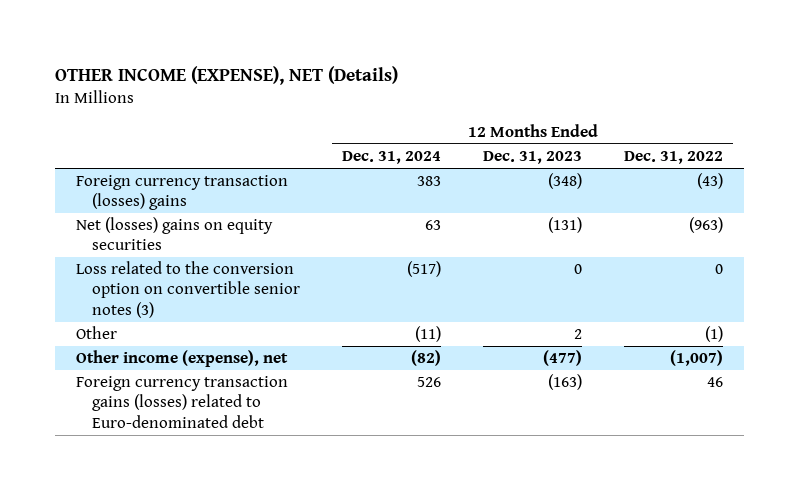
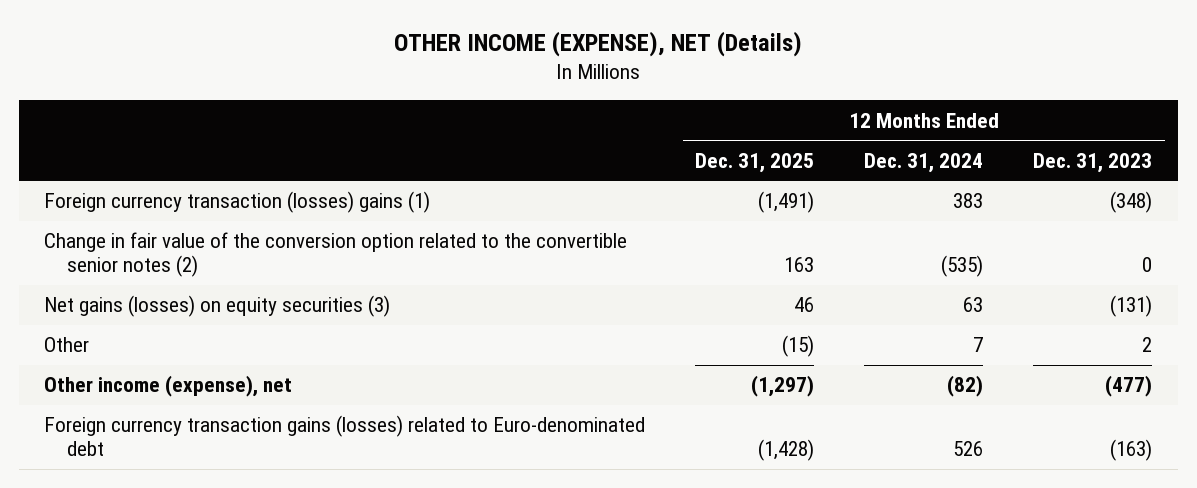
[623,151,723,165] Dec. 31, 2022 -> none
none -> [695,152,815,173] Dec. 31, 2025
[76,261,301,318] Loss related to the conversion option on convertible senior notes (3) -> none
[76,175,289,211] Foreign currency transaction (losses) gains -> [44,191,431,214] Foreign currency transaction (losses) gains (1)
none -> [44,232,628,278] Change in fair value of the conversion option related to the convertible senior notes (2)
[76,217,274,251] Net (losses) gains on equity securities -> [44,295,391,318] Net gains (losses) on equity securities (3)
[415,326,442,343] (11) -> [973,337,984,353] 7

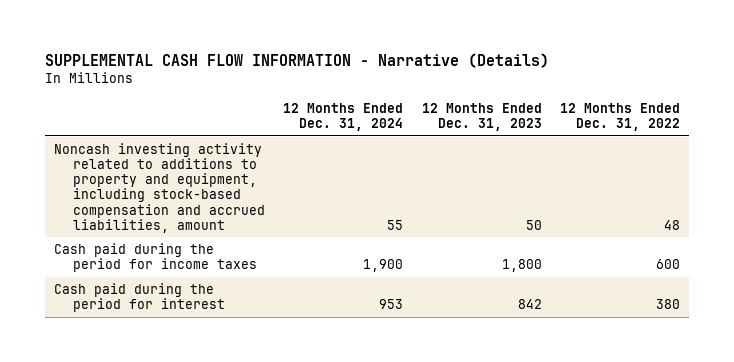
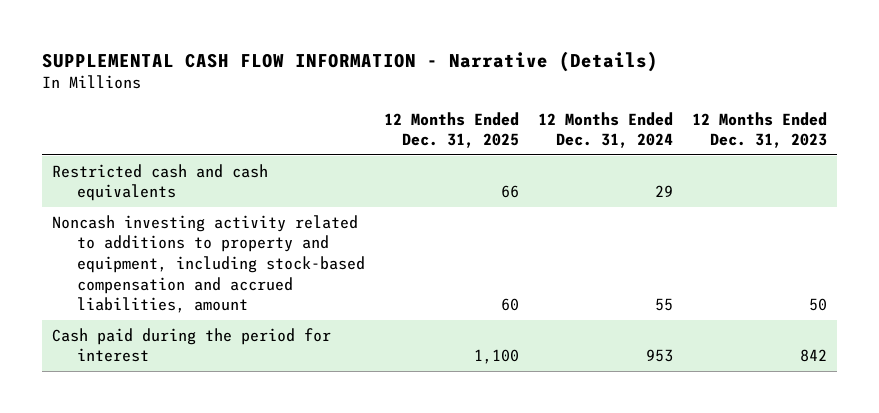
[559,103,680,132] 12 Months Ended Dec. 31, 2022 -> none
none -> [384,111,520,149] 12 Months Ended Dec. 31, 2025
none -> [51,163,268,202] Restricted cash and cash equivalents
[54,242,258,273] Cash paid during the period for income taxes -> none

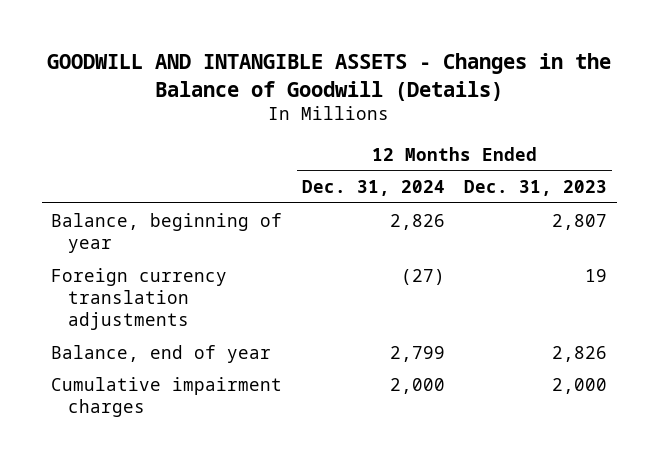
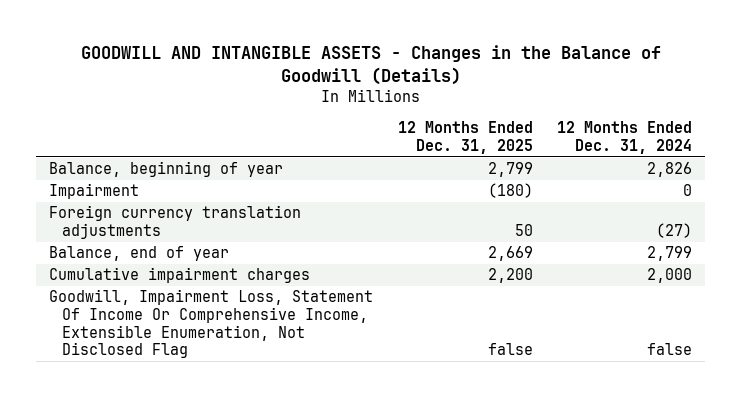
[464,179,608,196] Dec. 31, 2023 -> none
none -> [397,121,533,155] 12 Months Ended Dec. 31, 2025
none -> [48,183,139,200] Impairment
none -> [48,289,373,359] Goodwill, Impairment Loss, Statement Of Income Or Comprehensive Income, Extensible Enumeration, Not Disclosed Flag

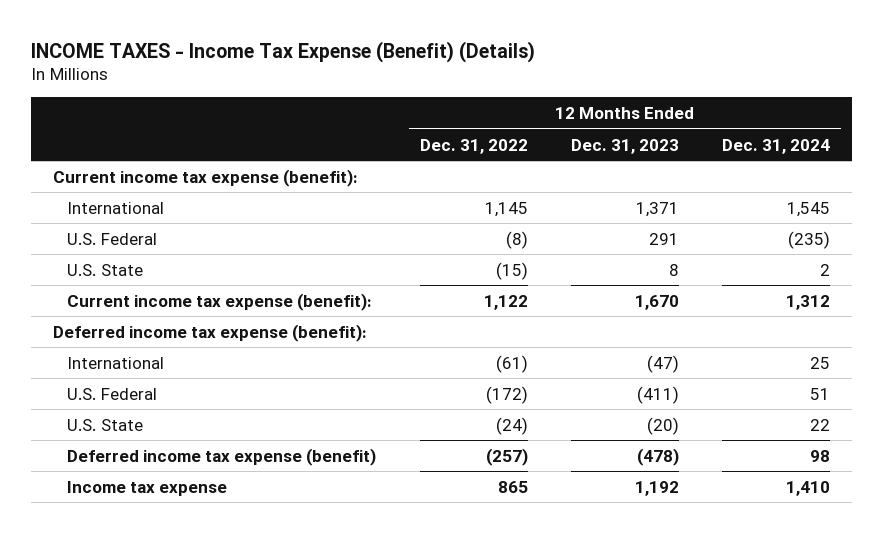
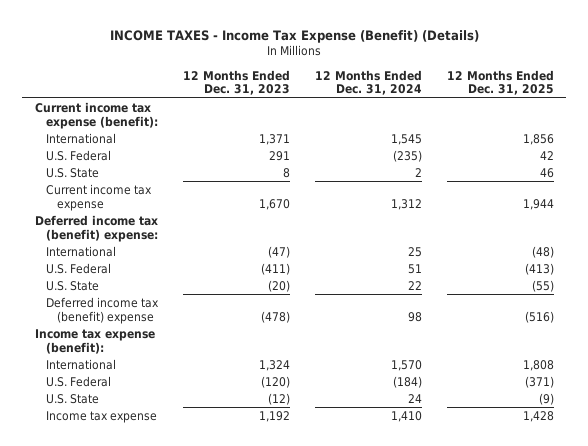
[419,138,528,154] Dec. 31, 2022 -> none
none -> [446,69,554,96] 12 Months Ended Dec. 31, 2025
[67,292,373,311] Current income tax expense (benefit): -> [45,183,152,211] Current income tax expense
[52,323,367,342] Deferred income tax expense (benefit): -> [34,214,158,242] Deferred income tax (benefit) expense:
[67,447,377,466] Deferred income tax expense (benefit) -> [45,296,159,324] Deferred income tax (benefit) expense
none -> [34,328,155,354] Income tax expense (benefit):
none -> [45,358,116,370] International
none -> [45,375,111,387] U.S. Federal
none -> [45,393,99,404] U.S. State

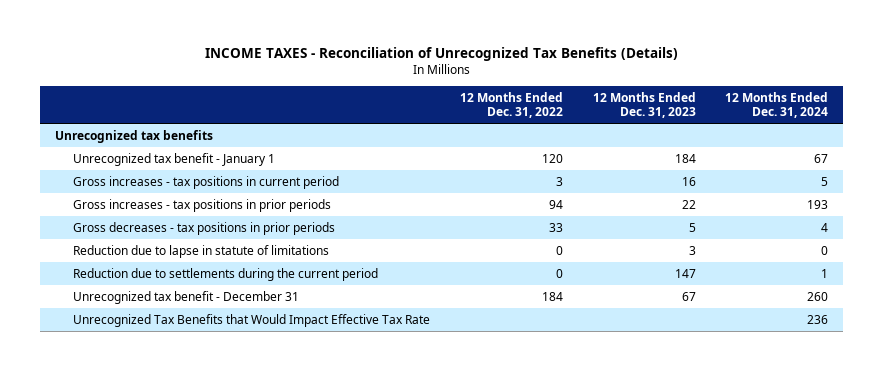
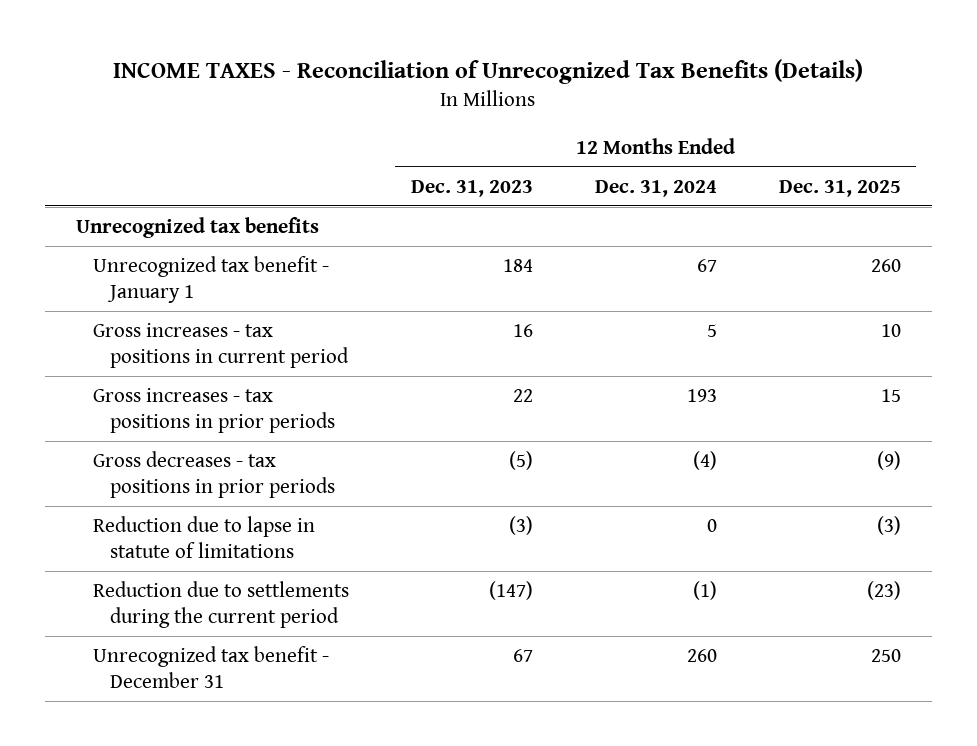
[459,91,563,118] 12 Months Ended Dec. 31, 2022 -> none
none -> [778,179,901,197] Dec. 31, 2025
[688,222,696,232] 5 -> [508,451,533,471] (5)
[821,222,829,232] 4 -> [692,451,717,471] (4)
[688,245,696,255] 3 -> [508,516,533,536] (3)
[674,268,696,278] 147 -> [488,581,533,601] (147)
[821,268,829,278] 1 -> [692,581,717,601] (1)
[72,313,430,327] Unrecognized Tax Benefits that Would Impact Effective Tax Rate -> none

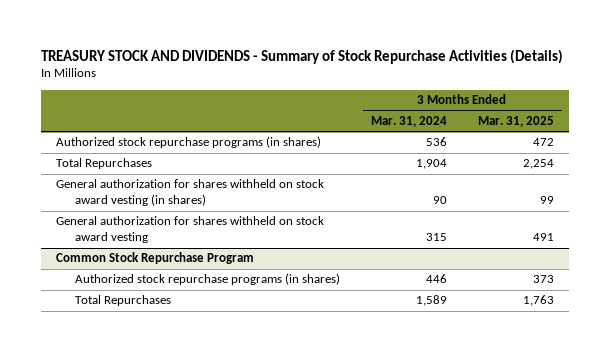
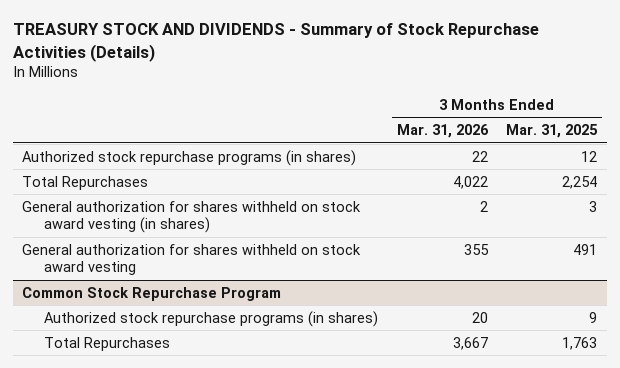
[371,116,448,128] Mar. 31, 2024 -> none
none -> [396,124,489,139] Mar. 31, 2026
[532,138,554,147] 472 -> [581,150,598,162] 12
[539,196,554,205] 99 -> [589,200,598,212] 3
[532,275,554,284] 373 -> [589,311,598,323] 9

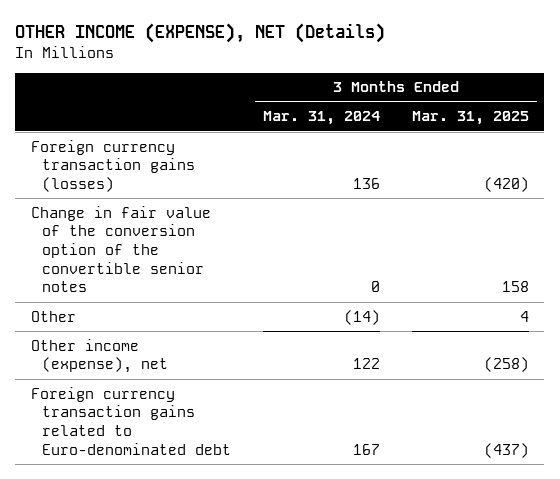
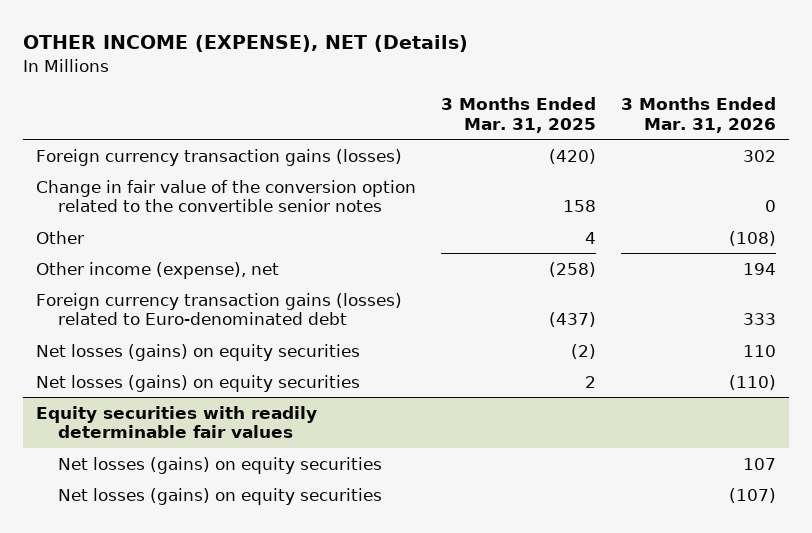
[263,111,381,126] Mar. 31, 2024 -> none
none -> [621,96,777,133] 3 Months Ended Mar. 31, 2026
[31,205,212,293] Change in fair value of the conversion option of the convertible senior notes -> [36,179,417,213] Change in fair value of the conversion option related to the convertible senior notes
[31,386,232,455] Foreign currency transaction gains related to Euro-denominated debt -> [36,292,403,326] Foreign currency transaction gains (losses) related to Euro-denominated debt
none -> [36,343,361,361] Net losses (gains) on equity securities
none -> [36,374,361,392] Net losses (gains) on equity securities
none -> [36,405,318,439] Equity securities with readily determinable fair values
none -> [57,456,382,474] Net losses (gains) on equity securities
none -> [57,487,382,505] Net losses (gains) on equity securities

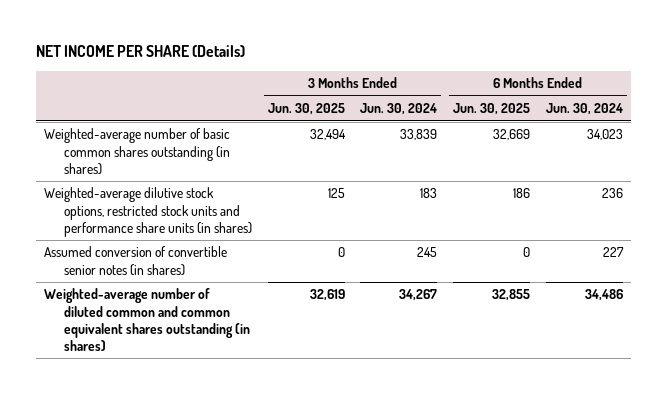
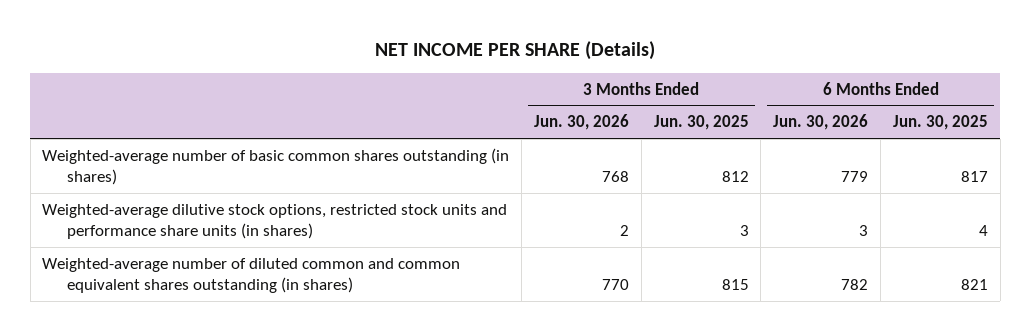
[360,103,438,116] Jun. 30, 2024 -> none
[545,103,623,116] Jun. 30, 2024 -> none
none -> [534,114,630,131] Jun. 30, 2026
none -> [773,114,869,131] Jun. 30, 2026
[44,246,228,276] Assumed conversion of convertible senior notes (in shares) -> none
[309,129,346,141] 32,494 -> [721,171,749,183] 812
[493,129,531,141] 32,669 -> [960,171,988,183] 817
[327,188,345,199] 125 -> [739,225,749,237] 3
[513,188,531,199] 186 -> [978,225,988,237] 4
[309,289,345,302] 32,619 -> [721,279,749,291] 815
[492,289,531,302] 32,855 -> [960,279,988,291] 821

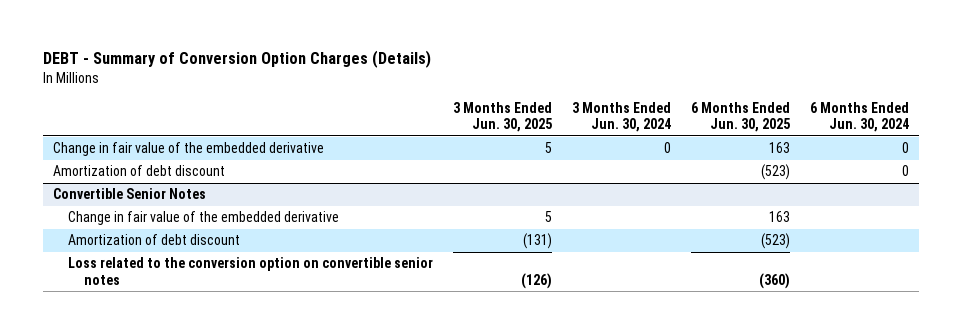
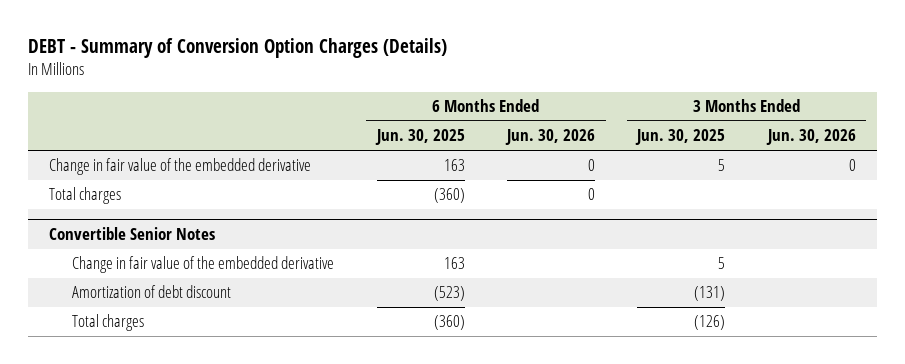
[572,101,672,133] 3 Months Ended Jun. 30, 2024 -> none
[809,101,909,133] 6 Months Ended Jun. 30, 2024 -> none
none -> [504,129,595,146] Jun. 30, 2026
none -> [765,129,856,146] Jun. 30, 2026
[52,165,225,177] Amortization of debt discount -> none
none -> [49,187,122,205] Total charges
[68,257,434,285] Loss related to the conversion option on convertible senior notes -> [72,314,145,332] Total charges

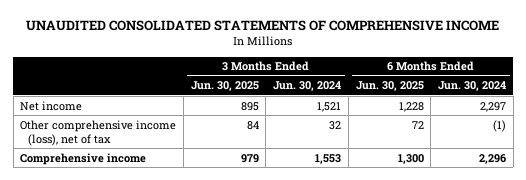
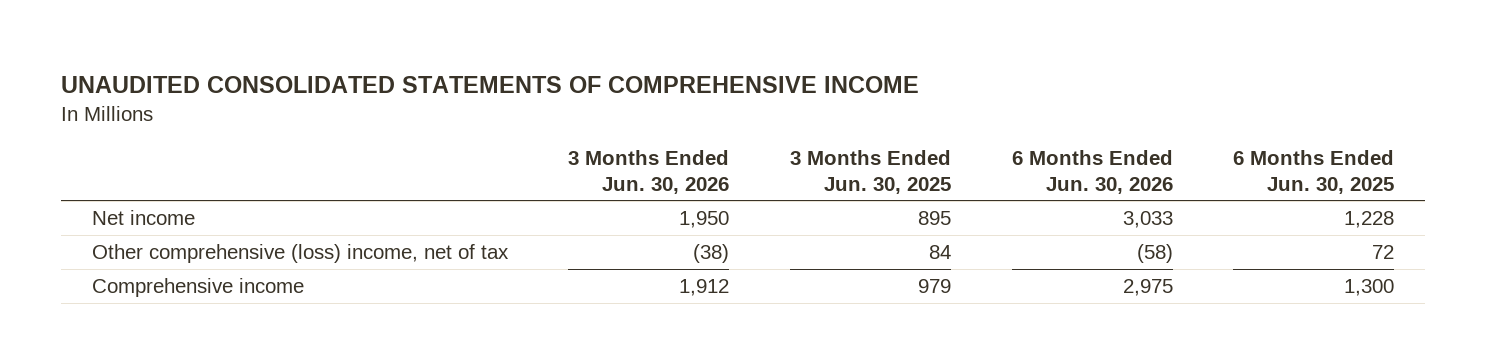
[273,81,342,92] Jun. 30, 2024 -> none
[438,81,507,92] Jun. 30, 2024 -> none
none -> [568,149,730,194] 3 Months Ended Jun. 30, 2026
none -> [1011,149,1173,194] 6 Months Ended Jun. 30, 2026
[20,119,177,146] Other comprehensive income (loss), net of tax -> [91,243,509,263] Other comprehensive (loss) income, net of tax

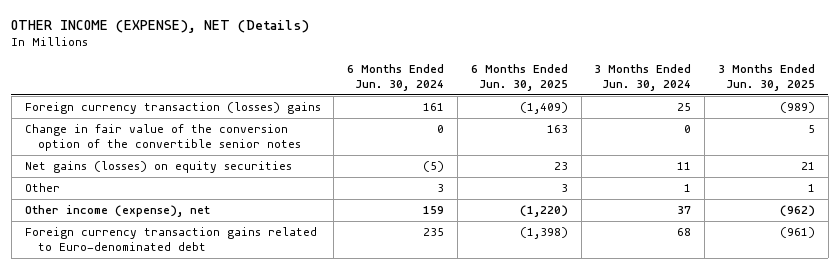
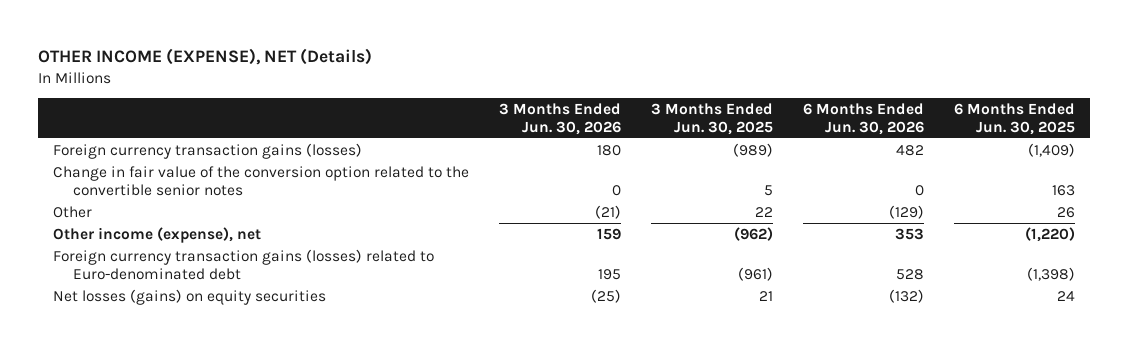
[347,64,445,92] 6 Months Ended Jun. 30, 2024 -> none
[594,64,692,92] 3 Months Ended Jun. 30, 2024 -> none
none -> [498,102,621,135] 3 Months Ended Jun. 30, 2026
none -> [802,102,924,135] 6 Months Ended Jun. 30, 2026
[24,161,292,174] Net gains (losses) on equity securities -> none
[24,102,321,115] Foreign currency transaction (losses) gains -> [53,142,363,159] Foreign currency transaction gains (losses)
[24,124,302,151] Change in fair value of the conversion option of the convertible senior notes -> [53,165,470,196] Change in fair value of the conversion option related to the convertible senior notes
[560,184,568,193] 3 -> [1056,206,1075,218] 26
[808,184,816,193] 1 -> [754,206,773,217] 22
[24,227,317,251] Foreign currency transaction gains related to Euro-denominated debt -> [53,248,435,280] Foreign currency transaction gains (losses) related to Euro-denominated debt
none -> [53,288,327,305] Net losses (gains) on equity securities

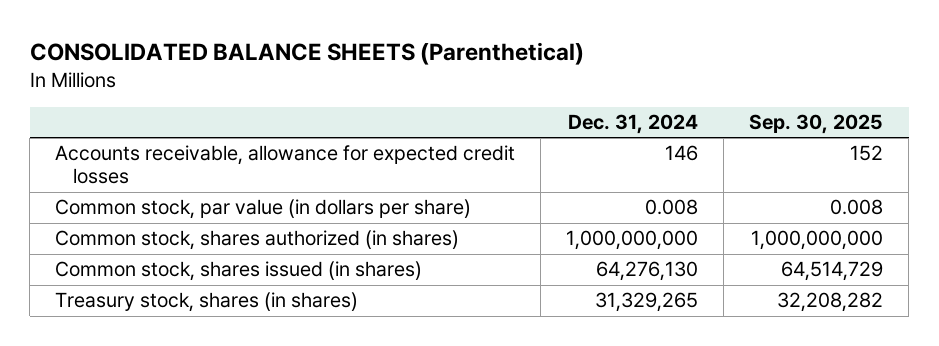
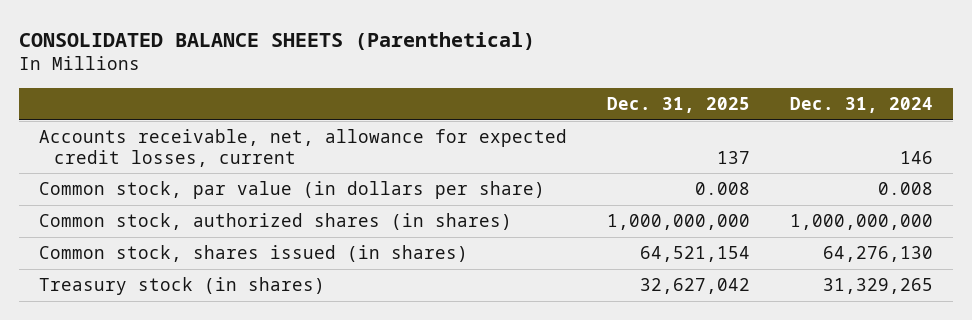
[749,114,884,135] Sep. 30, 2025 -> none
none -> [607,97,751,114] Dec. 31, 2025
[55,145,516,185] Accounts receivable, allowance for expected credit losses -> [39,129,568,167] Accounts receivable, net, allowance for expected credit losses, current
[55,230,460,251] Common stock, shares authorized (in shares) -> [39,213,513,231] Common stock, authorized shares (in shares)
[55,292,359,313] Treasury stock, shares (in shares) -> [39,277,326,296] Treasury stock (in shares)

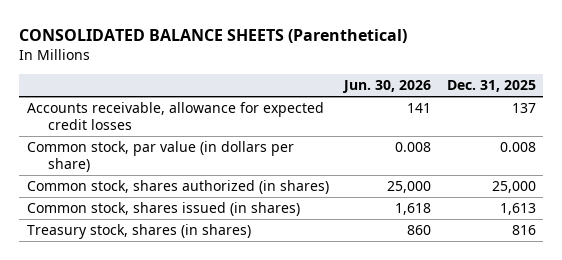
[789,97,933,114] Dec. 31, 2024 -> none
none -> [342,79,432,93] Jun. 30, 2026
[39,129,568,167] Accounts receivable, net, allowance for expected credit losses, current -> [26,102,324,130] Accounts receivable, allowance for expected credit losses
[39,213,513,231] Common stock, authorized shares (in shares) -> [26,180,329,195] Common stock, shares authorized (in shares)
[607,214,751,231] 1,000,000,000 -> [491,181,536,194] 25,000
[640,246,751,263] 64,521,154 -> [499,203,536,216] 1,613
[39,277,326,296] Treasury stock (in shares) -> [26,224,251,240] Treasury stock, shares (in shares)
[640,278,751,295] 32,627,042 -> [511,225,536,236] 816

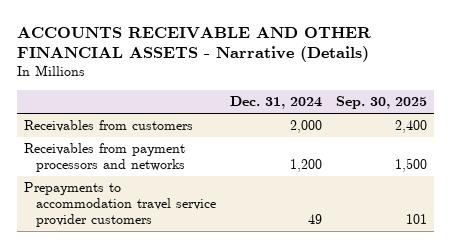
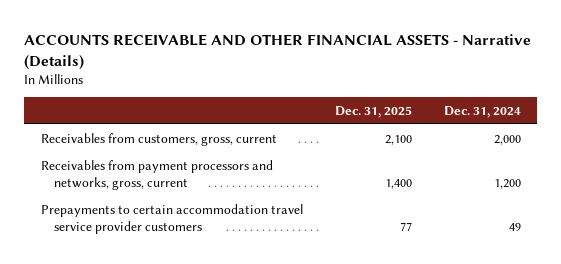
[336,96,428,110] Sep. 30, 2025 -> none
none -> [334,105,412,118] Dec. 31, 2025
[23,120,193,133] Receivables from customers -> [40,132,277,146] Receivables from customers, gross, current
[23,143,185,173] Receivables from payment processors and networks -> [40,159,273,190] Receivables from payment processors and networks, gross, current
[23,182,216,228] Prepayments to accommodation travel service provider customers -> [40,203,303,234] Prepayments to certain accommodation travel service provider customers

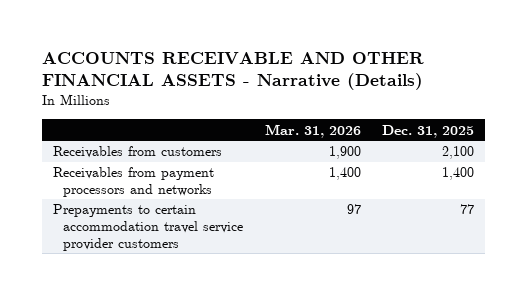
[443,105,521,118] Dec. 31, 2024 -> none
none -> [264,123,361,138] Mar. 31, 2026
[40,132,277,146] Receivables from customers, gross, current -> [52,146,222,159] Receivables from customers
[40,159,273,190] Receivables from payment processors and networks, gross, current -> [52,167,214,197] Receivables from payment processors and networks

